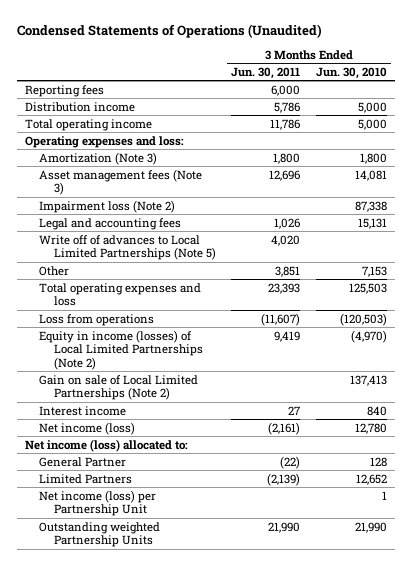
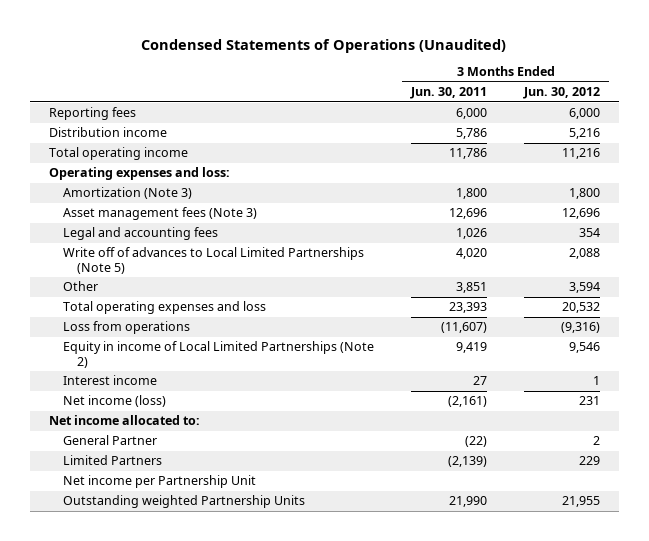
[315,66,387,79] Jun. 30, 2010 -> none
none -> [523,87,601,100] Jun. 30, 2012
[39,199,176,213] Impairment loss (Note 2) -> none
[39,374,199,401] Gain on sale of Local Limited Partnerships (Note 2) -> none
[39,329,203,370] Equity in income (losses) of Local Limited Partnerships (Note 2) -> [63,341,375,368] Equity in income of Local Limited Partnerships (Note 2)
[24,438,188,452] Net income (loss) allocated to: -> [48,415,200,426] Net income allocated to:
[39,489,157,517] Net income (loss) per Partnership Unit -> [63,475,257,489] Net income per Partnership Unit

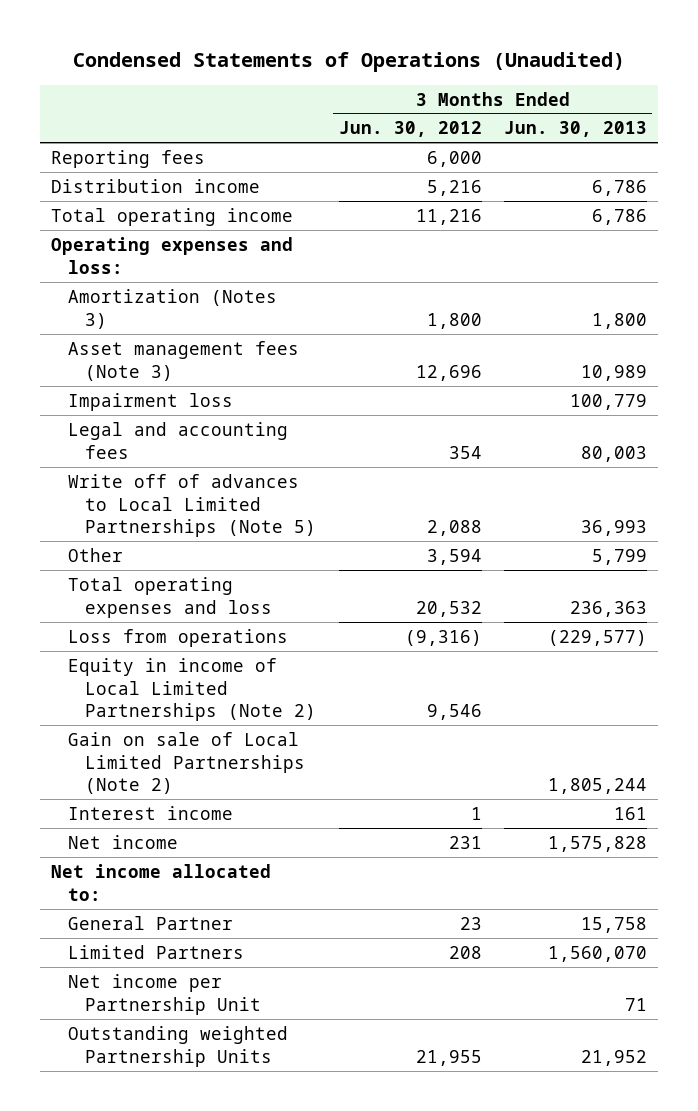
[410,87,488,100] Jun. 30, 2011 -> none
none -> [503,121,647,138] Jun. 30, 2013
[63,187,193,200] Amortization (Note 3) -> [68,288,278,329] Amortization (Notes 3)
none -> [68,392,234,411] Impairment loss
none -> [68,731,306,795] Gain on sale of Local Limited Partnerships (Note 2)
[63,395,167,408] Net income (loss) -> [68,834,179,849] Net income
[593,436,601,446] 2 -> [459,916,482,930] 23
[579,456,601,466] 229 -> [448,945,482,959] 208

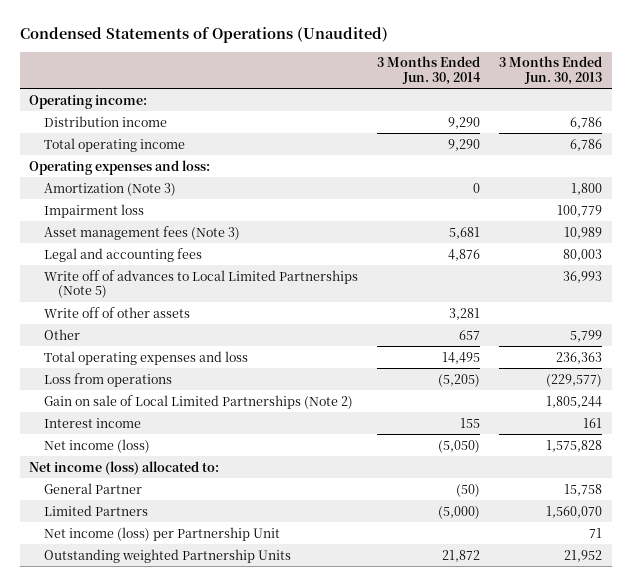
[338,121,482,138] Jun. 30, 2012 -> none
none -> [377,56,482,85] 3 Months Ended Jun. 30, 2014
[51,149,206,168] Reporting fees -> none
none -> [29,94,148,109] Operating income:
[68,288,278,329] Amortization (Notes 3) -> [43,182,176,196] Amortization (Note 3)
[68,340,300,381] Asset management fees (Note 3) -> [43,225,240,240] Asset management fees (Note 3)
none -> [43,306,190,318] Write off of other assets
[68,657,317,722] Equity in income of Local Limited Partnerships (Note 2) -> none
[68,834,179,849] Net income -> [43,438,150,453] Net income (loss)
[51,863,272,901] Net income allocated to: -> [29,460,220,475] Net income (loss) allocated to:
[68,973,262,1015] Net income per Partnership Unit -> [43,526,280,541] Net income (loss) per Partnership Unit

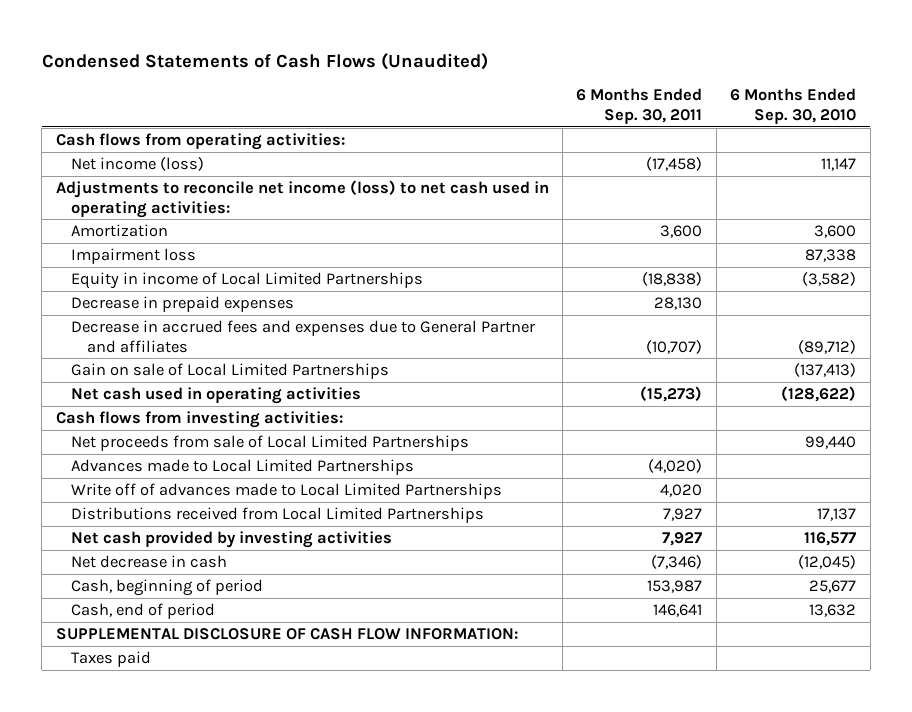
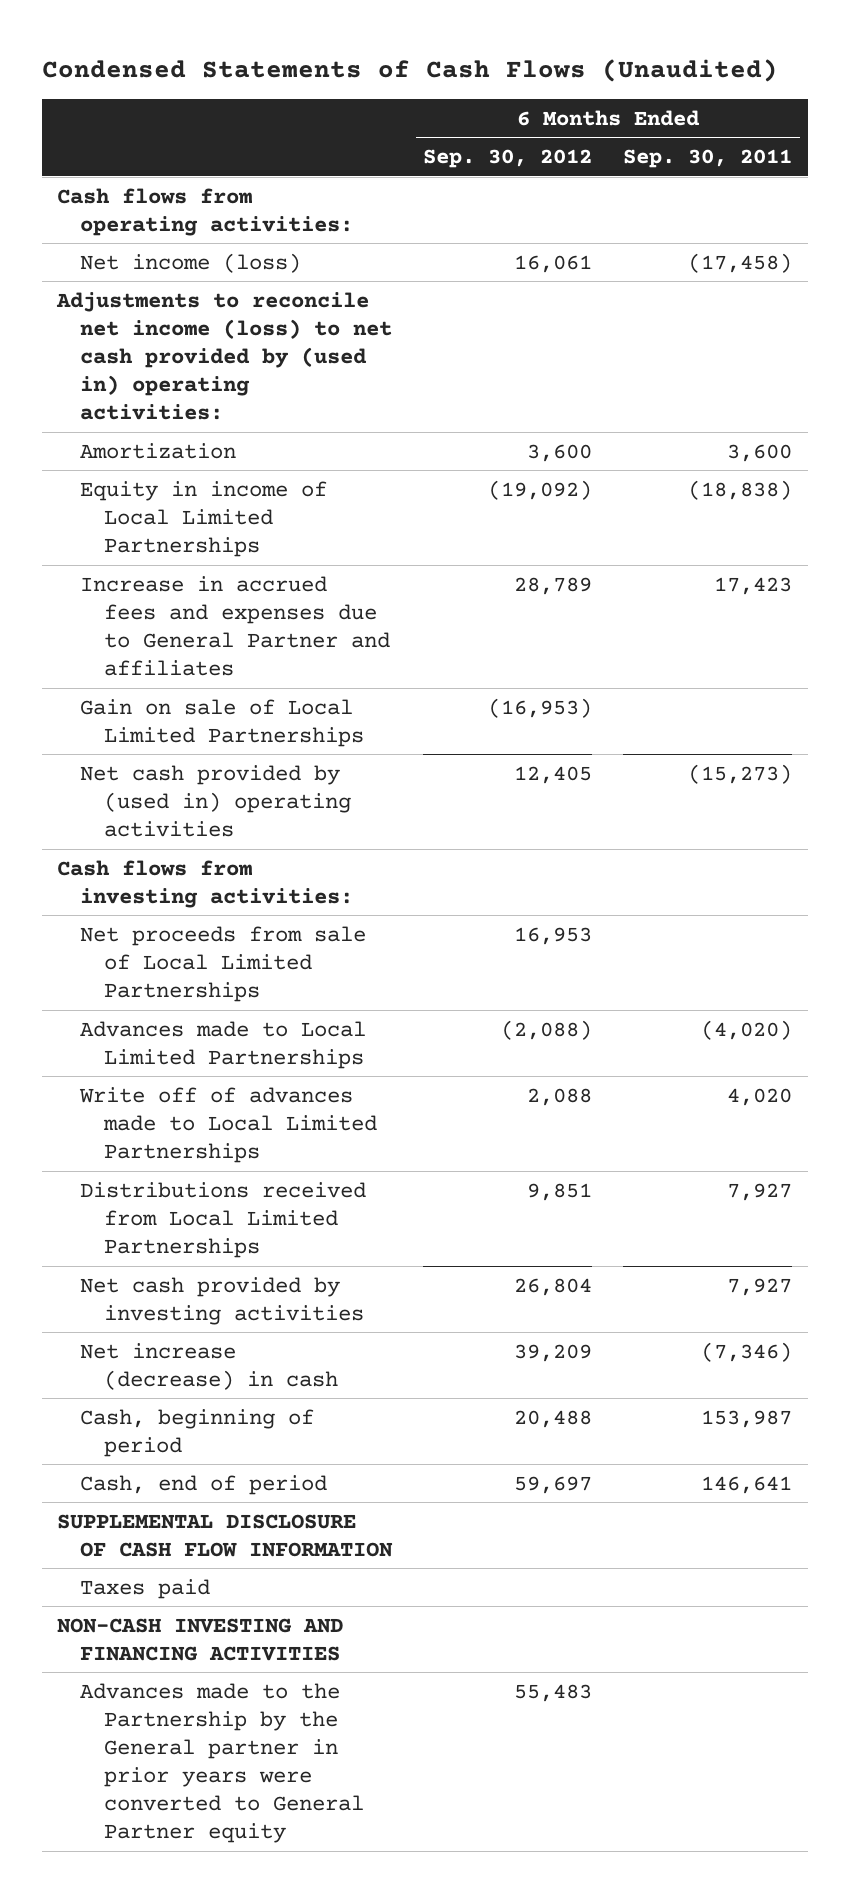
[730,88,857,124] 6 Months Ended Sep. 30, 2010 -> none
none -> [423,149,593,169] Sep. 30, 2012
[55,180,549,218] Adjustments to reconcile net income (loss) to net cash used in operating activities: -> [56,291,393,421] Adjustments to reconcile net income (loss) to net cash provided by (used in) operating activities:
[71,248,197,265] Impairment loss -> none
[71,296,295,313] Decrease in prepaid expenses -> none
[71,320,536,353] Decrease in accrued fees and expenses due to General Partner and affiliates -> [80,575,390,677] Increase in accrued fees and expenses due to General Partner and affiliates
[646,339,703,354] (10,707) -> [714,576,793,595] 17,423
[71,387,362,405] Net cash used in operating activities -> [80,764,351,838] Net cash provided by (used in) operating activities
[71,555,228,569] Net decrease in cash -> [80,1342,338,1390] Net increase (decrease) in cash
[55,628,518,641] SUPPLEMENTAL DISCLOSURE OF CASH FLOW INFORMATION: -> [57,1513,394,1557] SUPPLEMENTAL DISCLOSURE OF CASH FLOW INFORMATION
none -> [57,1617,344,1661] NON-CASH INVESTING AND FINANCING ACTIVITIES
none -> [80,1682,364,1844] Advances made to the Partnership by the General partner in prior years were converted to General Partner equity

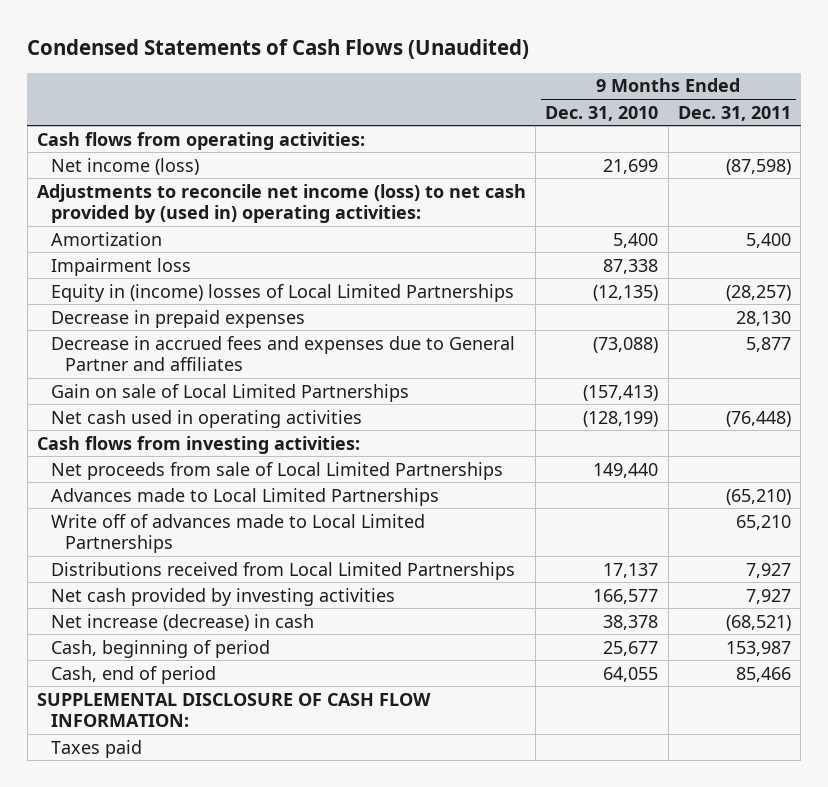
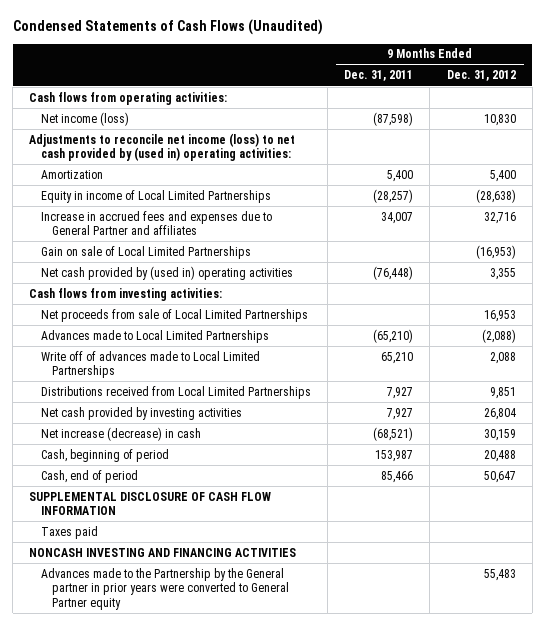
[545,105,659,121] Dec. 31, 2010 -> none
none -> [446,70,516,82] Dec. 31, 2012
[51,257,192,276] Impairment loss -> none
[51,309,306,328] Decrease in prepaid expenses -> none
[51,283,515,302] Equity in (income) losses of Local Limited Partnerships -> [40,189,271,203] Equity in income of Local Limited Partnerships
[51,335,516,371] Decrease in accrued fees and expenses due to General Partner and affiliates -> [40,210,272,236] Increase in accrued fees and expenses due to General Partner and affiliates
[746,336,792,352] 5,877 -> [381,211,414,224] 34,007
[51,409,363,428] Net cash used in operating activities -> [40,265,293,280] Net cash provided by (used in) operating activities
[36,692,431,727] SUPPLEMENTAL DISCLOSURE OF CASH FLOW INFORMATION: -> [29,491,272,516] SUPPLEMENTAL DISCLOSURE OF CASH FLOW INFORMATION
none -> [29,547,297,557] NONCASH INVESTING AND FINANCING ACTIVITIES
none -> [40,567,290,610] Advances made to the Partnership by the General partner in prior years were converted to General Partner equity

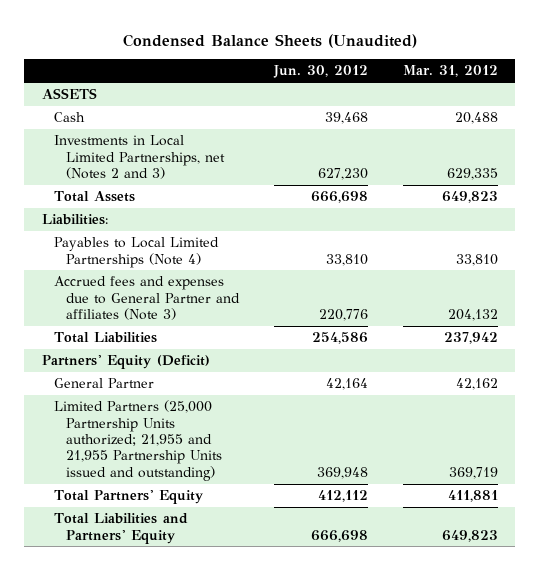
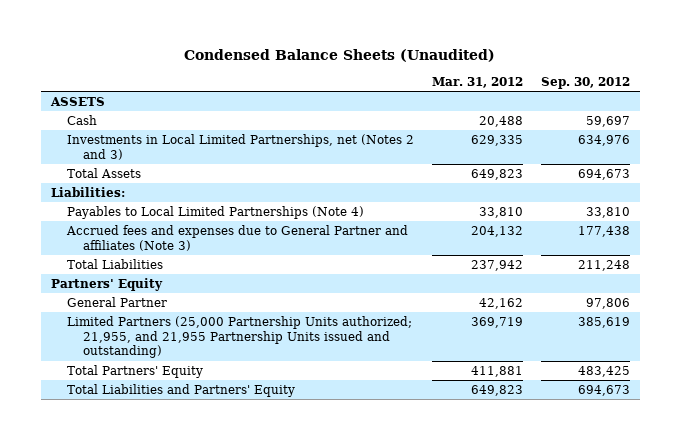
[272,65,368,79] Jun. 30, 2012 -> none
none -> [541,76,631,89] Sep. 30, 2012
[41,355,210,370] Partners' Equity (Deficit) -> [50,277,163,291] Partners' Equity
[53,400,223,481] Limited Partners (25,000 Partnership Units authorized; 21,955 and 21,955 Partnership Units issued and outstanding) -> [66,315,412,359] Limited Partners (25,000 Partnership Units authorized; 21,955, and 21,955 Partnership Units issued and outstanding)

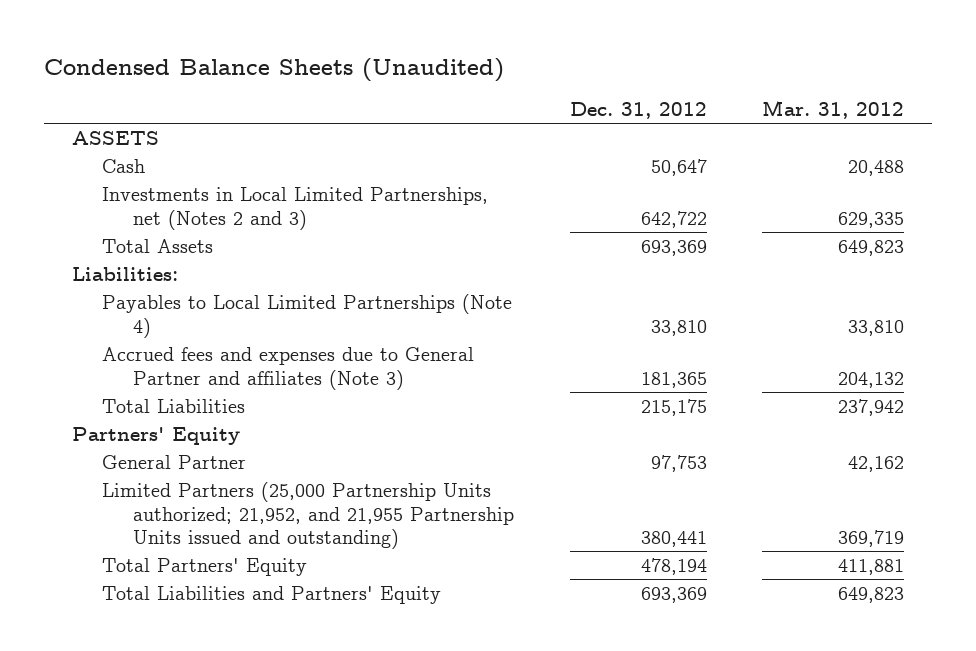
[541,76,631,89] Sep. 30, 2012 -> none
none -> [569,101,707,119] Dec. 31, 2012
[66,315,412,359] Limited Partners (25,000 Partnership Units authorized; 21,955, and 21,955 Partnership Units issued and outstanding) -> [102,482,514,549] Limited Partners (25,000 Partnership Units authorized; 21,952, and 21,955 Partnership Units issued and outstanding)

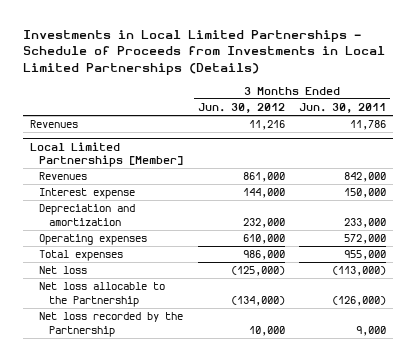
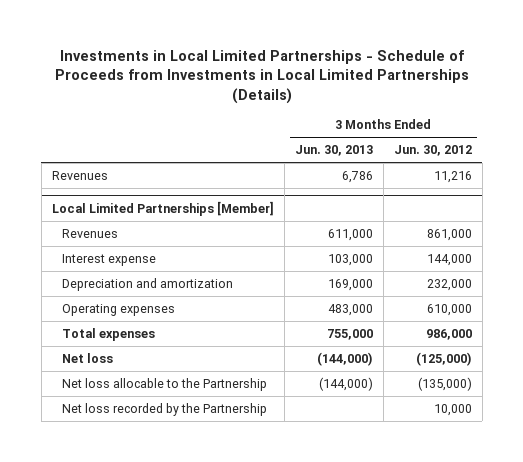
[299,102,387,113] Jun. 30, 2011 -> none
none -> [294,145,373,157] Jun. 30, 2013
[230,295,285,306] (134,000) -> [417,376,472,391] (135,000)

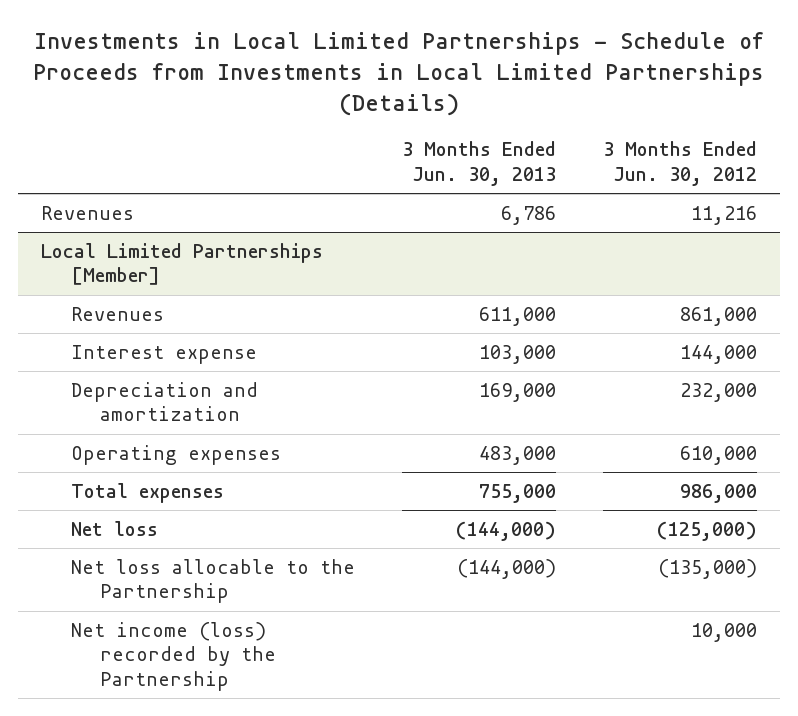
[62,402,268,416] Net loss recorded by the Partnership -> [70,621,277,692] Net income (loss) recorded by the Partnership

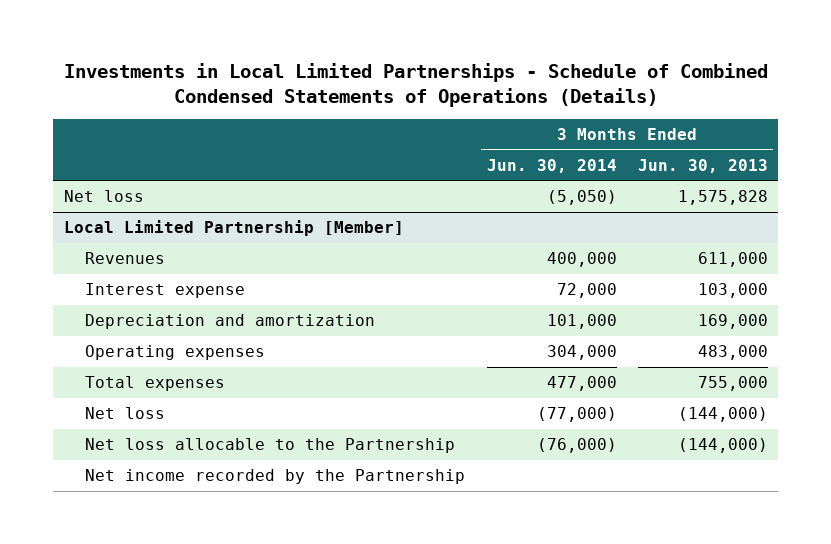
[33,31,765,116] Investments in Local Limited Partnerships - Schedule of Proceeds from Investments in Local Limited Partnerships (Details) -> [63,62,768,107] Investments in Local Limited Partnerships - Schedule of Combined Condensed Statements of Operations (Details)
[602,141,757,187] 3 Months Ended Jun. 30, 2012 -> none
none -> [486,158,617,173] Jun. 30, 2014
[41,205,135,220] Revenues -> none
none -> [63,190,144,203] Net loss
[41,242,324,286] Local Limited Partnerships [Member] -> [63,220,404,237] Local Limited Partnership [Member]
[70,621,277,692] Net income (loss) recorded by the Partnership -> [85,469,466,485] Net income recorded by the Partnership

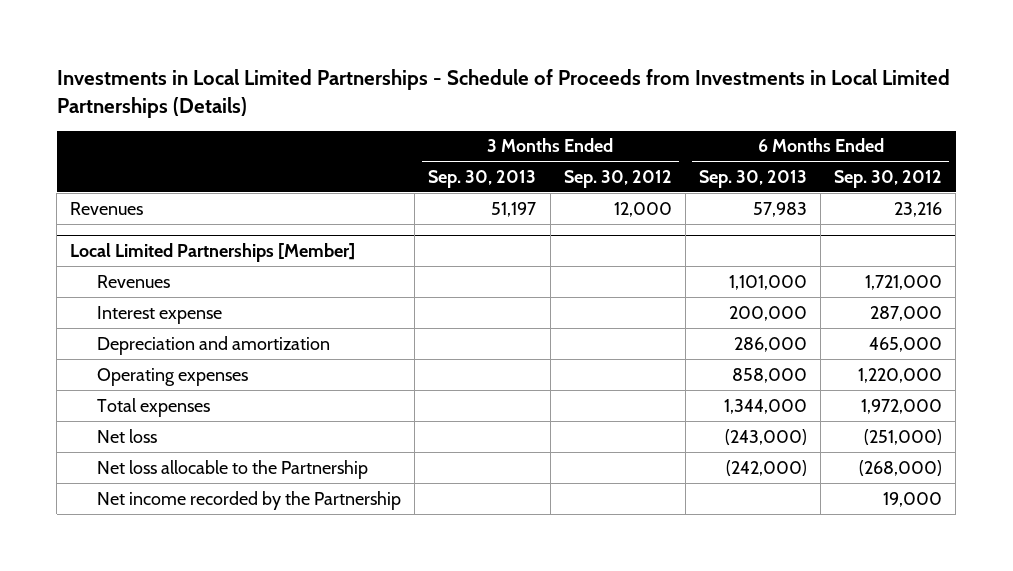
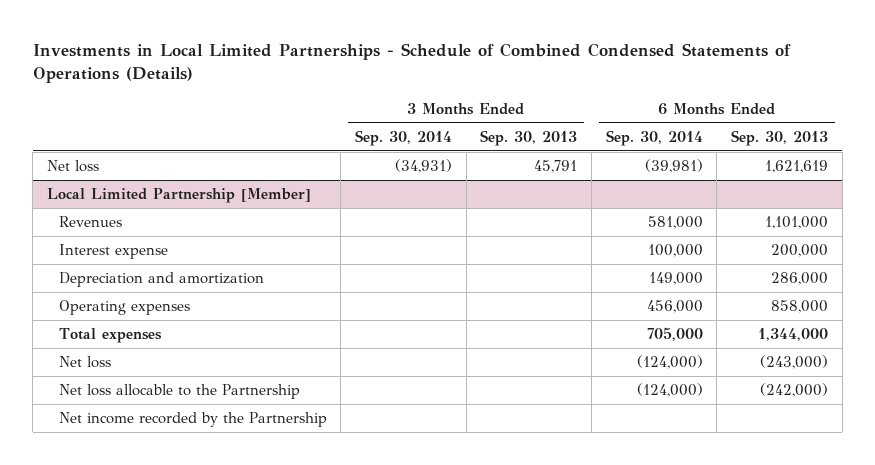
[56,68,950,118] Investments in Local Limited Partnerships - Schedule of Proceeds from Investments in Local Limited Partnerships (Details) -> [32,43,791,84] Investments in Local Limited Partnerships - Schedule of Combined Condensed Statements of Operations (Details)
[563,169,672,188] Sep. 30, 2012 -> none
[834,169,943,188] Sep. 30, 2012 -> none
none -> [354,129,452,146] Sep. 30, 2014
none -> [605,129,703,146] Sep. 30, 2014
[70,201,144,215] Revenues -> none
none -> [47,160,100,173] Net loss
[70,242,356,262] Local Limited Partnerships [Member] -> [47,188,312,204] Local Limited Partnership [Member]

